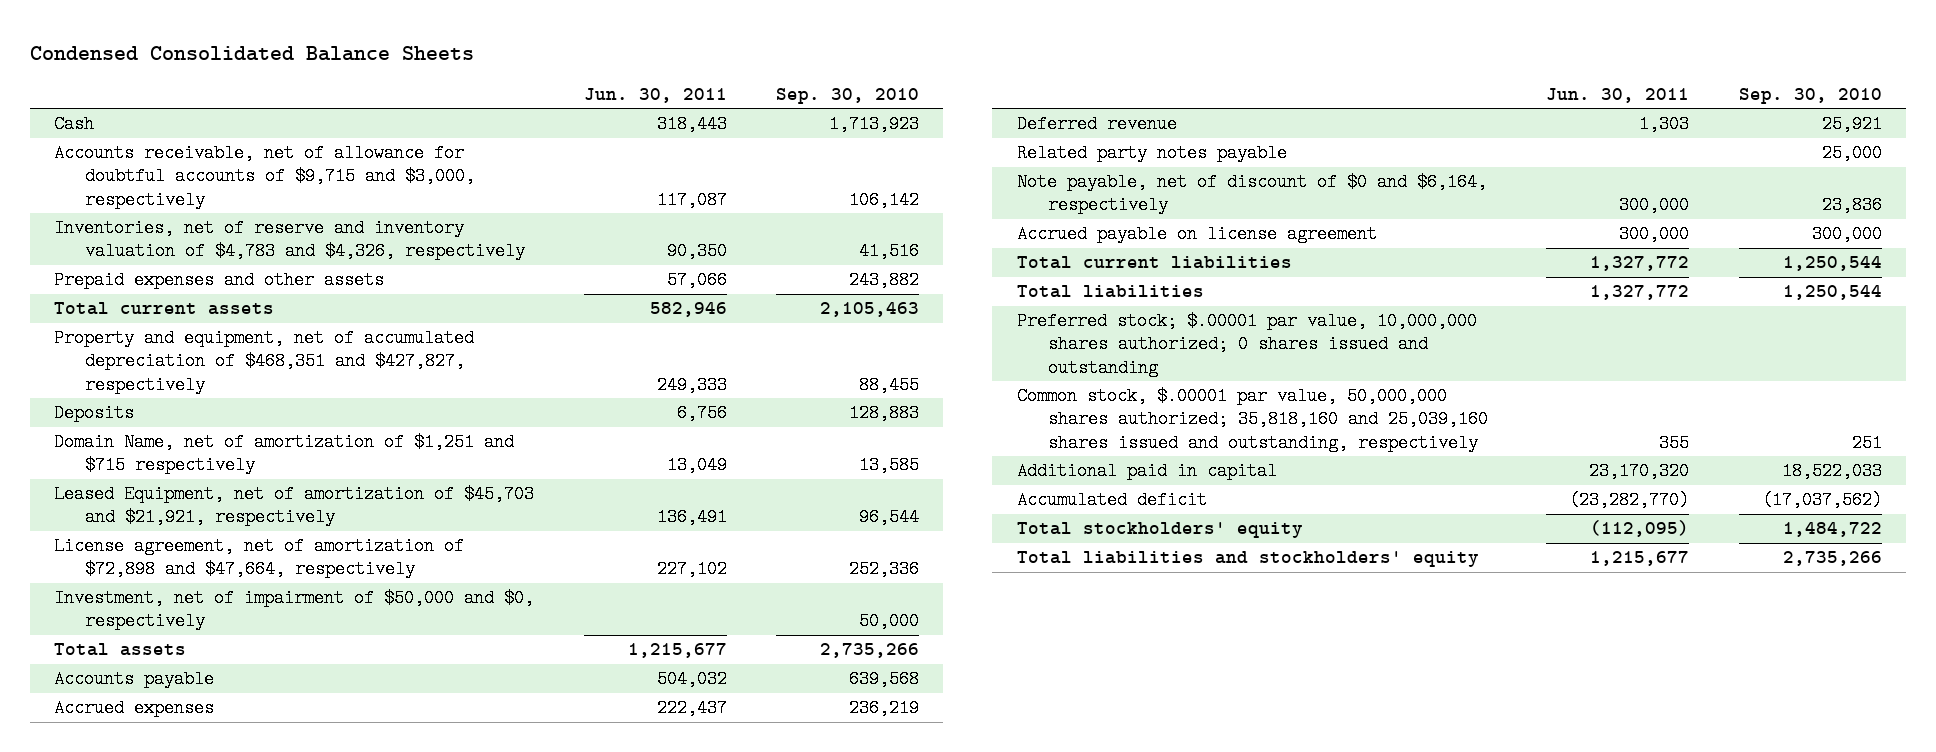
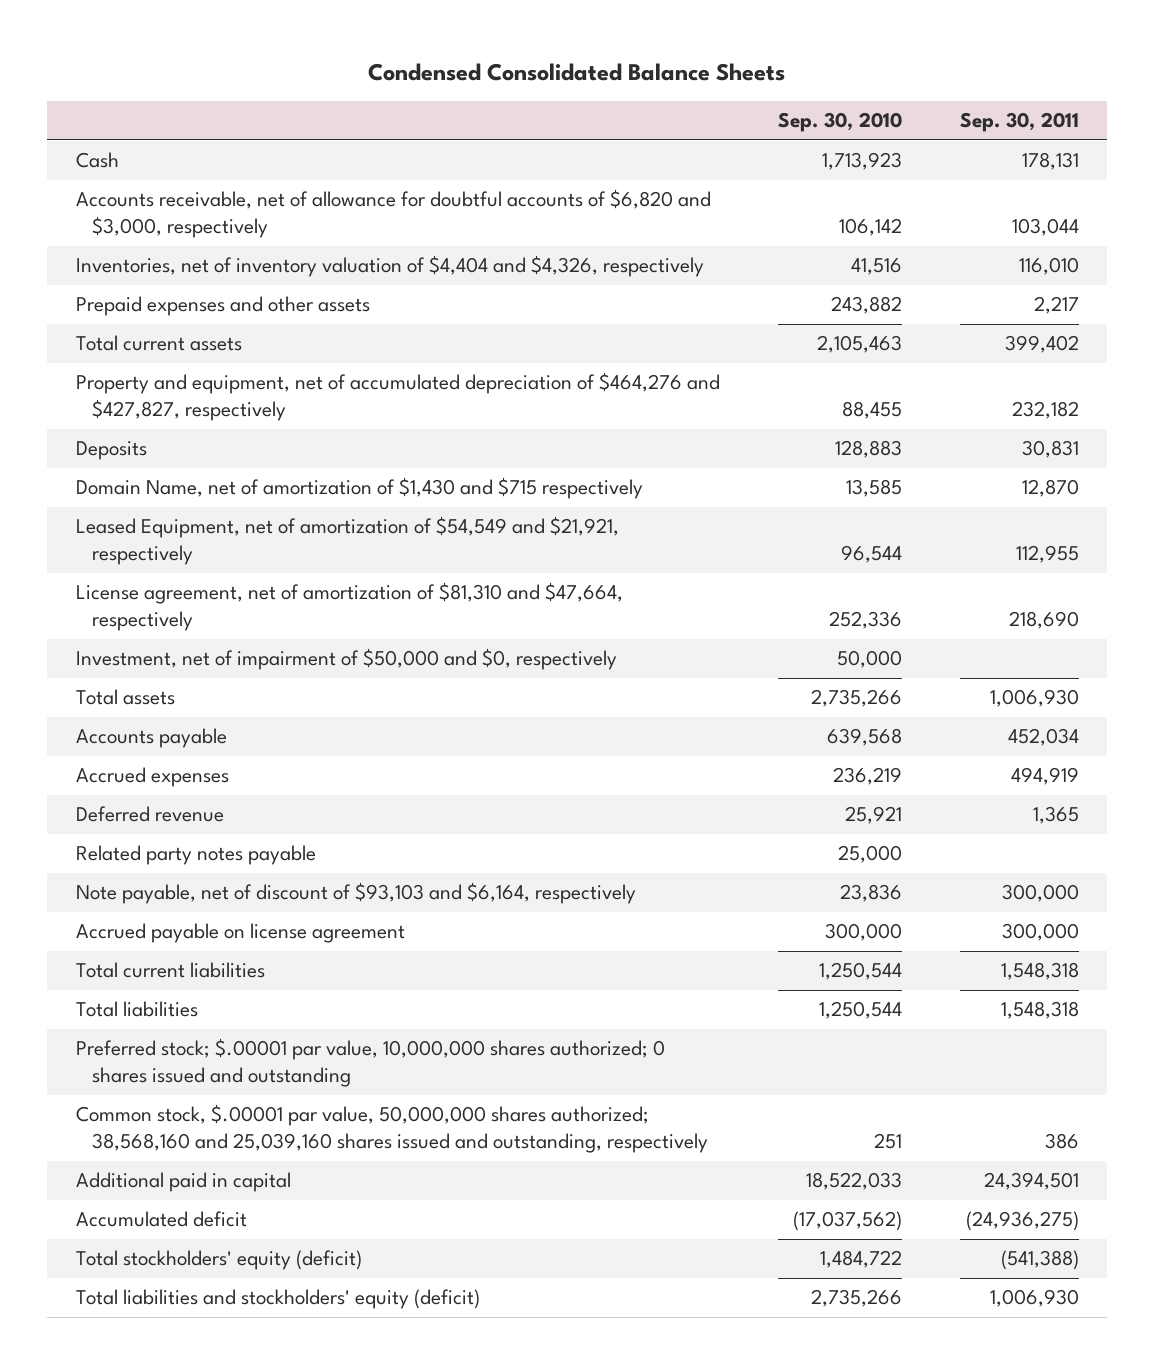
[583,87,727,103] Jun. 30, 2011 -> none
none -> [959,112,1079,133] Sep. 30, 2011
[54,144,475,209] Accounts receivable, net of allowance for doubtful accounts of $9,715 and $3,000, respectively -> [76,189,712,238] Accounts receivable, net of allowance for doubtful accounts of $6,820 and $3,000, respectively
[54,219,525,261] Inventories, net of reserve and inventory valuation of $4,783 and $4,326, respectively -> [76,255,705,278] Inventories, net of inventory valuation of $4,404 and $4,326, respectively
[54,329,475,394] Property and equipment, net of accumulated depreciation of $468,351 and $427,827, respectively -> [76,372,721,421] Property and equipment, net of accumulated depreciation of $464,276 and $427,827, respectively
[54,433,515,475] Domain Name, net of amortization of $1,251 and $715 respectively -> [76,477,644,500] Domain Name, net of amortization of $1,430 and $715 respectively
[54,485,535,527] Leased Equipment, net of amortization of $45,703 and $21,921, respectively -> [76,516,620,565] Leased Equipment, net of amortization of $54,549 and $21,921, respectively
[54,537,465,579] License agreement, net of amortization of $72,898 and $47,664, respectively -> [76,582,624,631] License agreement, net of amortization of $81,310 and $47,664, respectively
[1017,173,1488,215] Note payable, net of discount of $0 and $6,164, respectively -> [76,882,637,905] Note payable, net of discount of $93,103 and $6,164, respectively
[1017,387,1488,452] Common stock, $.00001 par value, 50,000,000 shares authorized; 35,818,160 and 25,039,160 shares issued and outstanding, respectively -> [76,1104,708,1153] Common stock, $.00001 par value, 50,000,000 shares authorized; 38,568,160 and 25,039,160 shares issued and outstanding, respectively
[1017,522,1304,539] Total stockholders' equity -> [76,1250,363,1271] Total stockholders' equity (deficit)
[1017,551,1480,568] Total liabilities and stockholders' equity -> [76,1289,481,1310] Total liabilities and stockholders' equity (deficit)

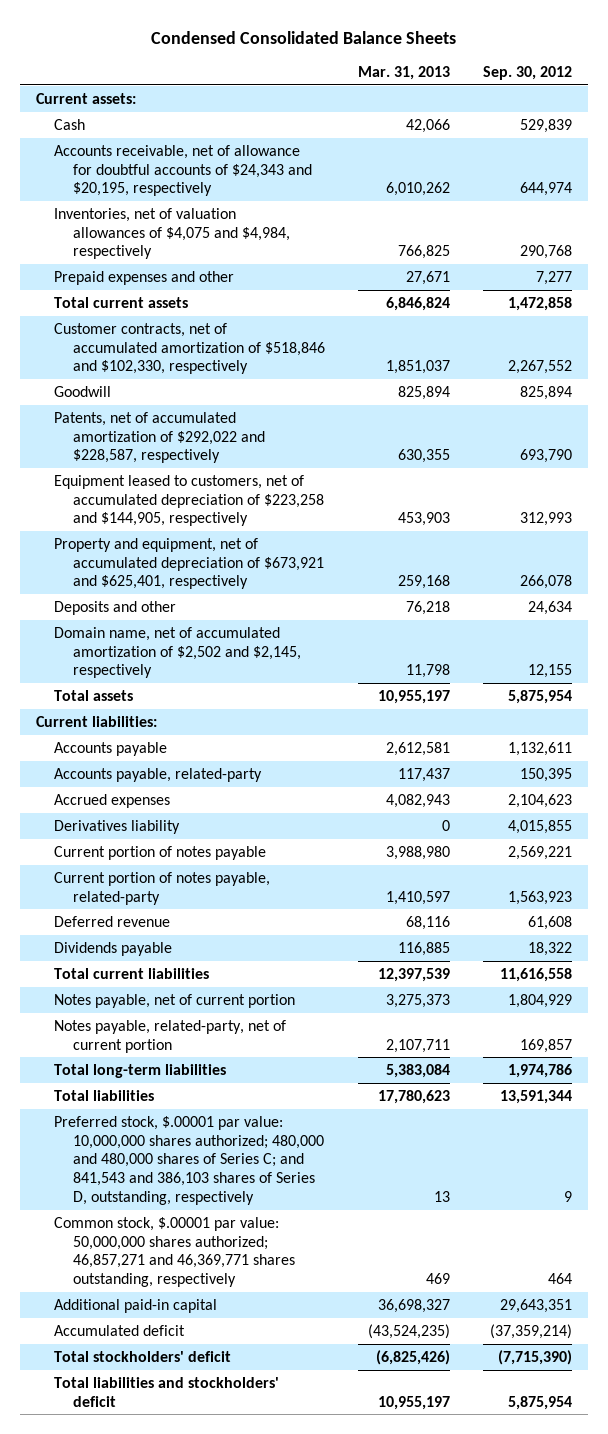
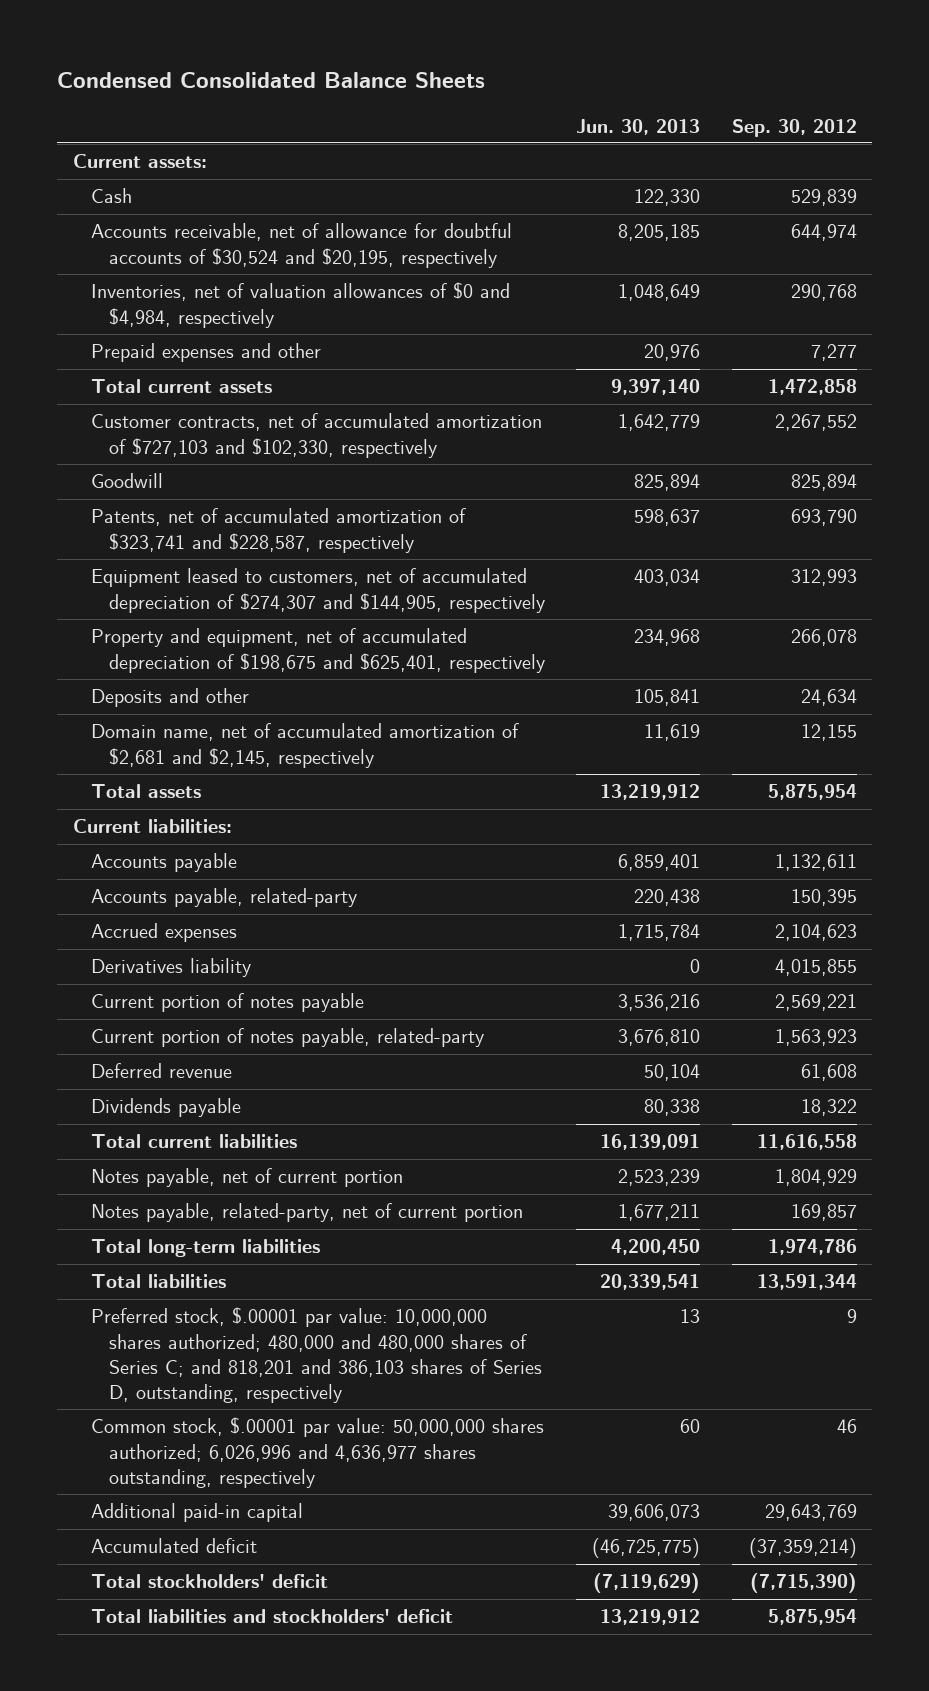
[357,65,450,80] Mar. 31, 2013 -> none
none -> [576,118,701,135] Jun. 30, 2013
[54,144,312,197] Accounts receivable, net of allowance for doubtful accounts of $24,343 and $20,195, respectively -> [90,223,512,268] Accounts receivable, net of allowance for doubtful accounts of $30,524 and $20,195, respectively
[54,207,290,260] Inventories, net of valuation allowances of $4,075 and $4,984, respectively -> [90,282,510,328] Inventories, net of valuation allowances of $0 and $4,984, respectively
[54,322,325,375] Customer contracts, net of accumulated amortization of $518,846 and $102,330, respectively -> [90,413,542,458] Customer contracts, net of accumulated amortization of $727,103 and $102,330, respectively
[54,411,265,464] Patents, net of accumulated amortization of $292,022 and $228,587, respectively -> [90,508,466,553] Patents, net of accumulated amortization of $323,741 and $228,587, respectively
[54,474,324,527] Equipment leased to customers, net of accumulated depreciation of $223,258 and $144,905, respectively -> [90,568,546,613] Equipment leased to customers, net of accumulated depreciation of $274,307 and $144,905, respectively
[54,537,324,590] Property and equipment, net of accumulated depreciation of $673,921 and $625,401, respectively -> [90,628,546,673] Property and equipment, net of accumulated depreciation of $198,675 and $625,401, respectively
[54,626,301,679] Domain name, net of accumulated amortization of $2,502 and $2,145, respectively -> [90,723,519,768] Domain name, net of accumulated amortization of $2,681 and $2,145, respectively
[54,1115,324,1205] Preferred stock, $.00001 par value: 10,000,000 shares authorized; 480,000 and 480,000 shares of Series C; and 841,543 and 386,103 shares of Series D, outstanding, respectively -> [90,1307,543,1404] Preferred stock, $.00001 par value: 10,000,000 shares authorized; 480,000 and 480,000 shares of Series C; and 818,201 and 386,103 shares of Series D, outstanding, respectively
[54,1216,295,1288] Common stock, $.00001 par value: 50,000,000 shares authorized; 46,857,271 and 46,369,771 shares outstanding, respectively -> [90,1417,544,1488] Common stock, $.00001 par value: 50,000,000 shares authorized; 6,026,996 and 4,636,977 shares outstanding, respectively
[547,1273,572,1285] 464 -> [836,1419,857,1434] 46
[499,1298,572,1313] 29,643,351 -> [764,1504,857,1522] 29,643,769

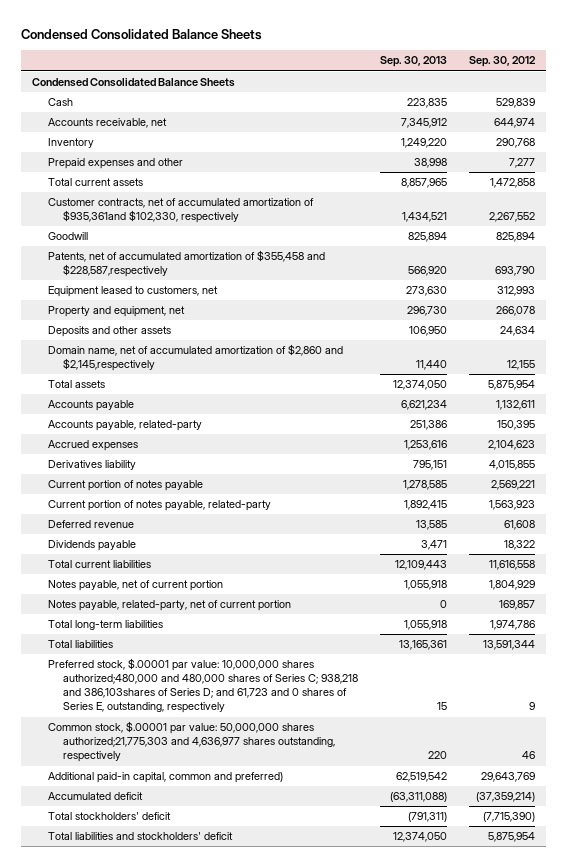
[576,118,701,135] Jun. 30, 2013 -> none
none -> [380,56,448,68] Sep. 30, 2013
[72,154,207,169] Current assets: -> none
none -> [32,78,236,88] Condensed Consolidated Balance Sheets
[90,223,512,268] Accounts receivable, net of allowance for doubtful accounts of $30,524 and $20,195, respectively -> [47,118,167,129] Accounts receivable, net
[90,282,510,328] Inventories, net of valuation allowances of $0 and $4,984, respectively -> [47,138,94,149] Inventory
[90,413,542,458] Customer contracts, net of accumulated amortization of $727,103 and $102,330, respectively -> [47,198,314,224] Customer contracts, net of accumulated amortization of $935,361and $102,330, respectively
[90,508,466,553] Patents, net of accumulated amortization of $323,741 and $228,587, respectively -> [47,250,325,278] Patents, net of accumulated amortization of $355,458 and $228,587,respectively
[90,568,546,613] Equipment leased to customers, net of accumulated depreciation of $274,307 and $144,905, respectively -> [47,286,218,298] Equipment leased to customers, net
[90,628,546,673] Property and equipment, net of accumulated depreciation of $198,675 and $625,401, respectively -> [47,306,185,318] Property and equipment, net
[90,688,249,708] Deposits and other -> [47,326,171,338] Deposits and other assets
[90,723,519,768] Domain name, net of accumulated amortization of $2,681 and $2,145, respectively -> [47,344,343,372] Domain name, net of accumulated amortization of $2,860 and $2,145,respectively
[72,819,232,834] Current liabilities: -> none
[90,1307,543,1404] Preferred stock, $.00001 par value: 10,000,000 shares authorized; 480,000 and 480,000 shares of Series C; and 818,201 and 386,103 shares of Series D, outstanding, respectively -> [47,658,359,714] Preferred stock, $.00001 par value: 10,000,000 shares authorized;480,000 and 480,000 shares of Series C; 938,218 and 386,103shares of Series D; and 61,723 and 0 shares of Series E, outstanding, respectively
[90,1417,544,1488] Common stock, $.00001 par value: 50,000,000 shares authorized; 6,026,996 and 4,636,977 shares outstanding, respectively -> [47,721,336,763] Common stock, $.00001 par value: 50,000,000 shares authorized;21,775,303 and 4,636,977 shares outstanding, respectively
[90,1503,303,1523] Additional paid-in capital -> [47,772,283,784] Additional paid-in capital, common and preferred)

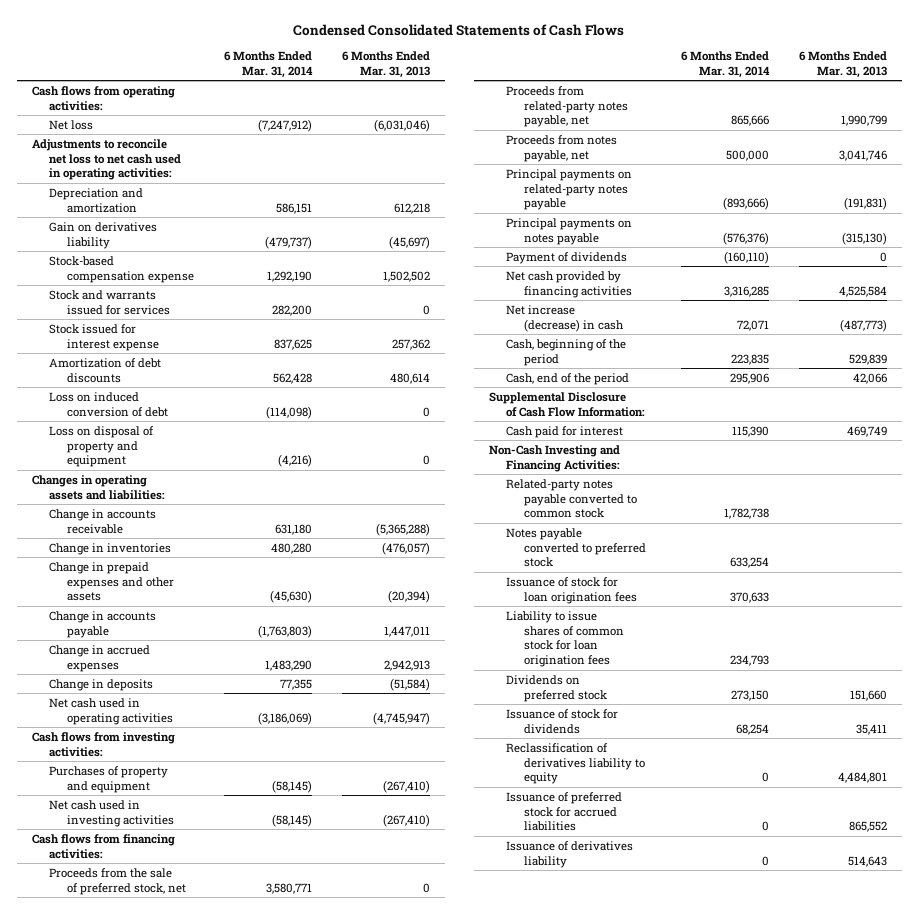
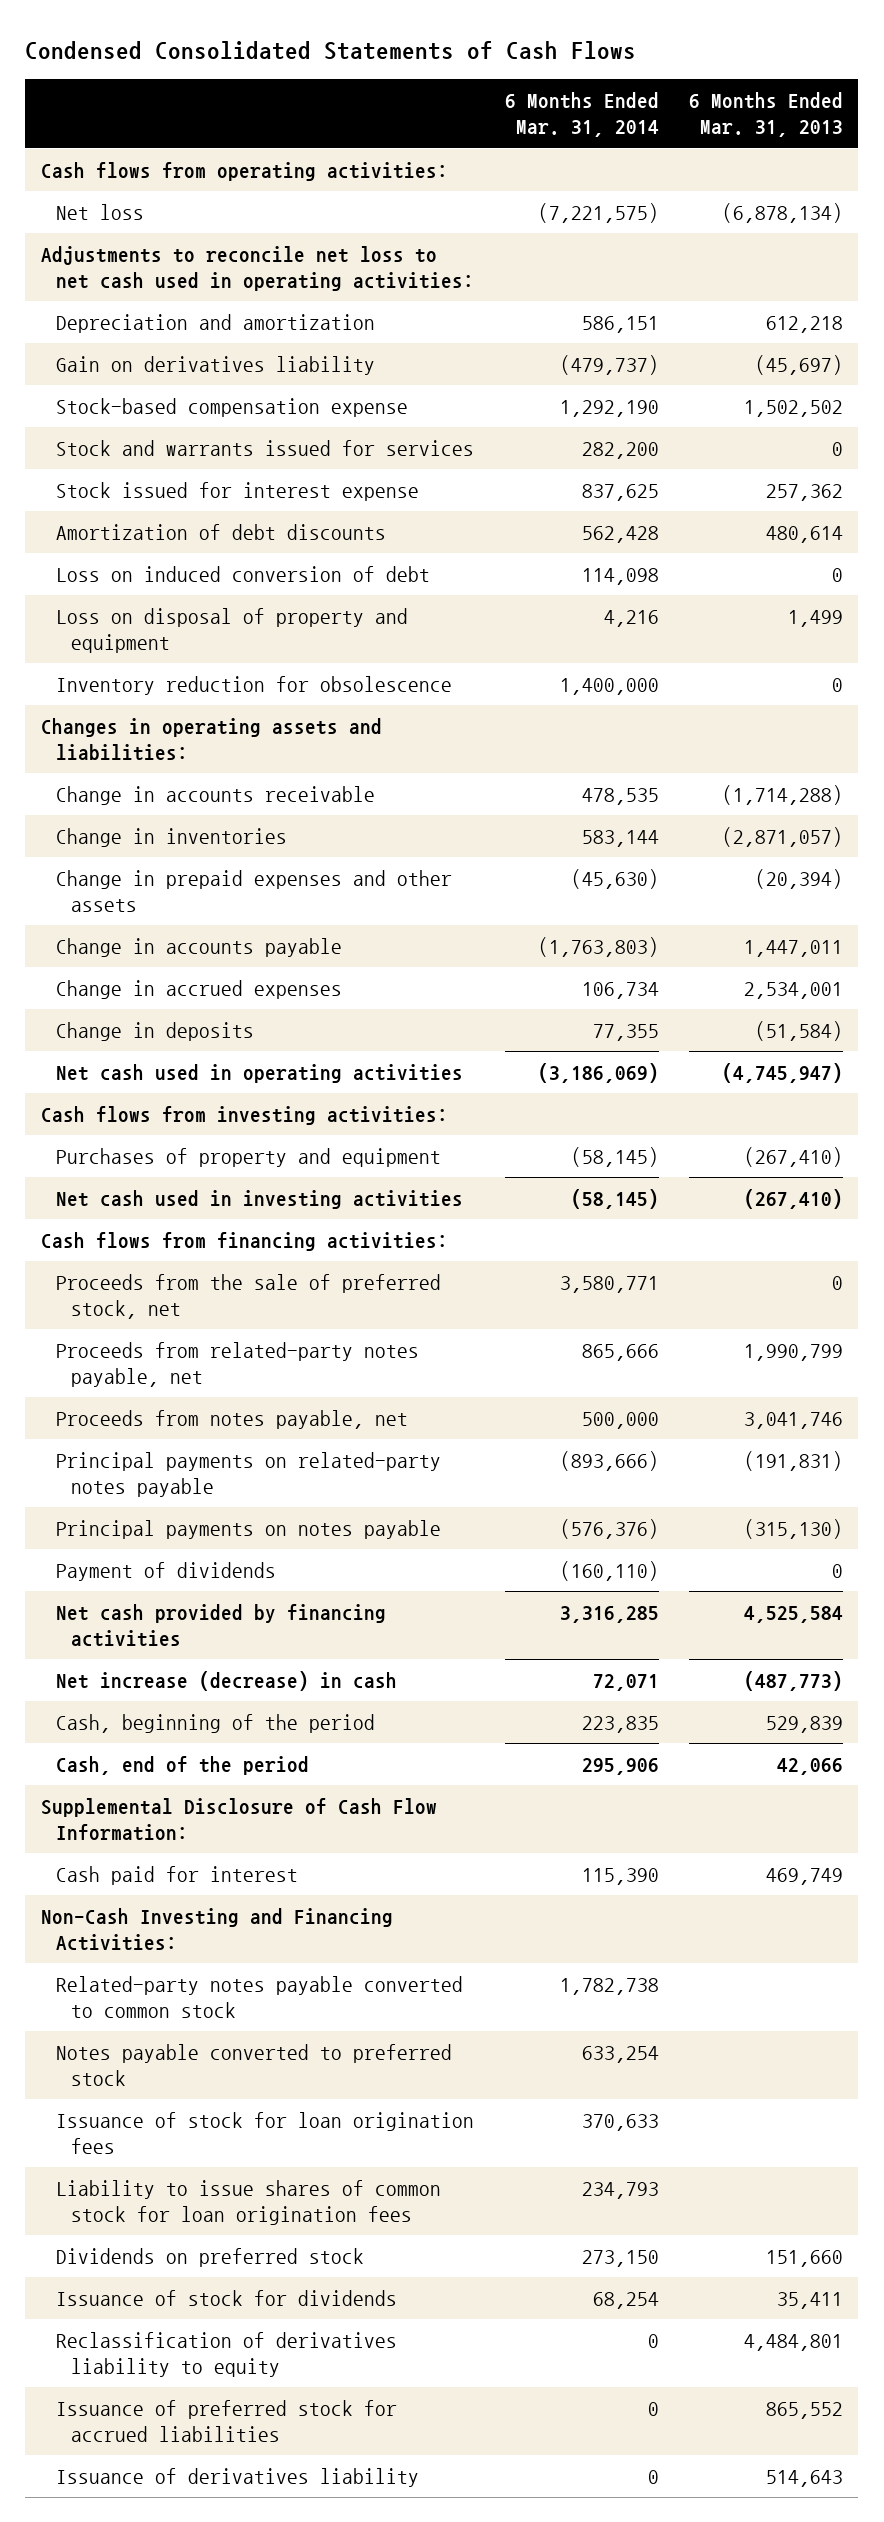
[257,118,312,132] (7,247,912) -> [537,202,659,223] (7,221,575)
[373,118,430,132] (6,031,046) -> [722,202,844,223] (6,878,134)
[265,405,312,419] (114,098) -> [581,567,659,585] 114,098
[277,454,312,468] (4,216) -> [603,609,659,627] 4,216
[422,455,430,466] 0 -> [788,609,844,627] 1,499
none -> [56,675,453,695] Inventory reduction for obsolescence
[274,523,312,535] 631,180 -> [581,787,659,805] 478,535
[375,522,430,536] (5,365,288) -> [722,784,844,805] (1,714,288)
[270,542,312,554] 480,280 -> [581,829,659,847] 583,144
[381,541,430,555] (476,057) -> [722,826,844,847] (2,871,057)
[264,659,312,671] 1,483,290 -> [581,981,659,999] 106,734
[383,659,430,671] 2,942,913 -> [744,981,844,999] 2,534,001

